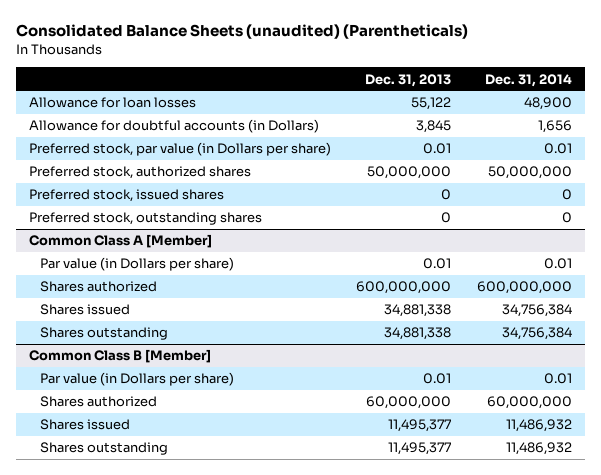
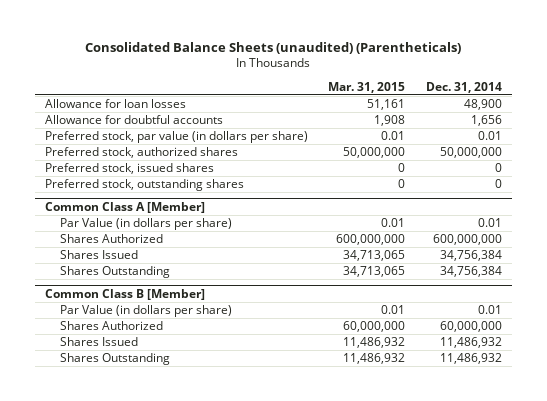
[365,73,452,87] Dec. 31, 2013 -> none
none -> [328,81,406,93] Mar. 31, 2015
[28,119,319,134] Allowance for doubtful accounts (in Dollars) -> [44,115,223,125] Allowance for doubtful accounts
[28,142,331,157] Preferred stock, par value (in Dollars per share) -> [44,131,308,144] Preferred stock, par value (in dollars per share)
[39,257,234,272] Par value (in Dollars per share) -> [59,218,232,231] Par Value (in dollars per share)
[39,281,157,293] Shares authorized -> [59,234,163,244] Shares Authorized
[39,304,130,316] Shares issued -> [59,250,138,260] Shares Issued
[39,327,168,341] Shares outstanding -> [59,266,170,279] Shares Outstanding
[39,372,234,387] Par value (in Dollars per share) -> [59,305,232,318] Par Value (in dollars per share)
[39,396,157,408] Shares authorized -> [59,321,163,331] Shares Authorized
[39,419,130,431] Shares issued -> [59,337,138,347] Shares Issued
[39,442,168,456] Shares outstanding -> [59,353,170,366] Shares Outstanding

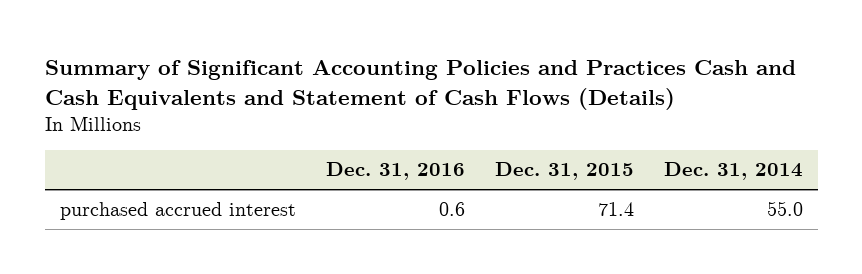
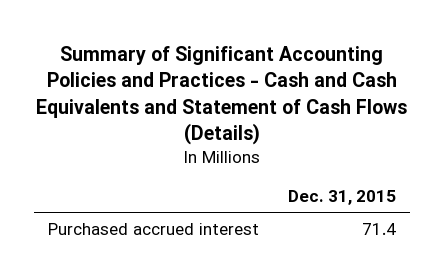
[44,59,796,110] Summary of Significant Accounting Policies and Practices Cash and Cash Equivalents and Statement of Cash Flows (Details) -> [36,45,408,146] Summary of Significant Accounting Policies and Practices - Cash and Cash Equivalents and Statement of Cash Flows (Details)
[325,162,465,181] Dec. 31, 2016 -> none
[663,162,803,181] Dec. 31, 2014 -> none
[59,202,296,221] purchased accrued interest -> [48,222,260,235] Purchased accrued interest

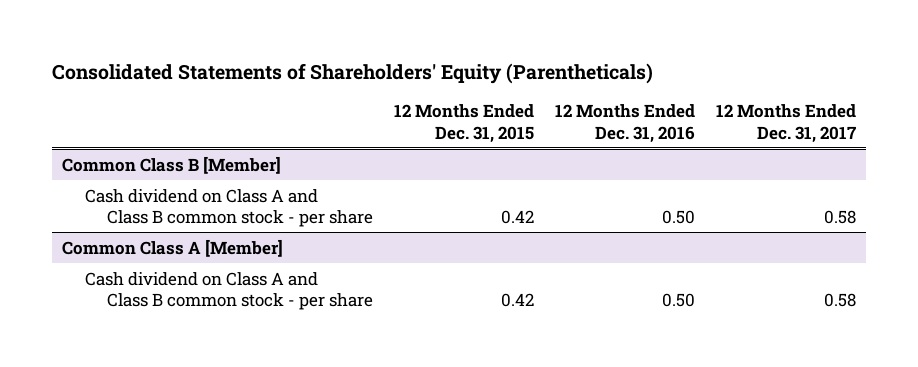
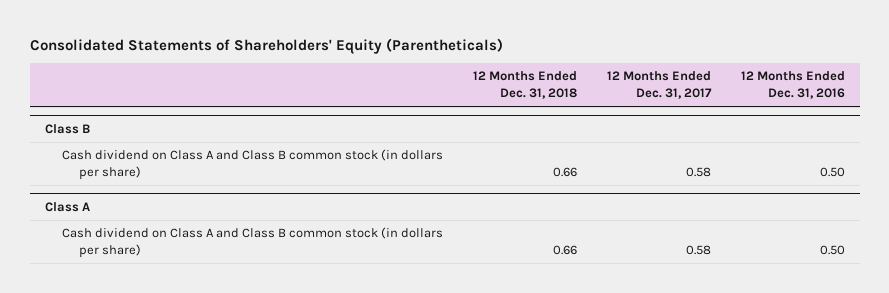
[393,104,534,143] 12 Months Ended Dec. 31, 2015 -> none
none -> [472,71,577,100] 12 Months Ended Dec. 31, 2018
[62,155,282,174] Common Class B [Member] -> [44,123,90,134] Class B
[84,188,374,227] Cash dividend on Class A and Class B common stock - per share -> [61,149,443,181] Cash dividend on Class A and Class B common stock (in dollars per share)
[62,238,284,257] Common Class A [Member] -> [44,201,90,212] Class A
[84,271,374,310] Cash dividend on Class A and Class B common stock - per share -> [61,227,443,259] Cash dividend on Class A and Class B common stock (in dollars per share)

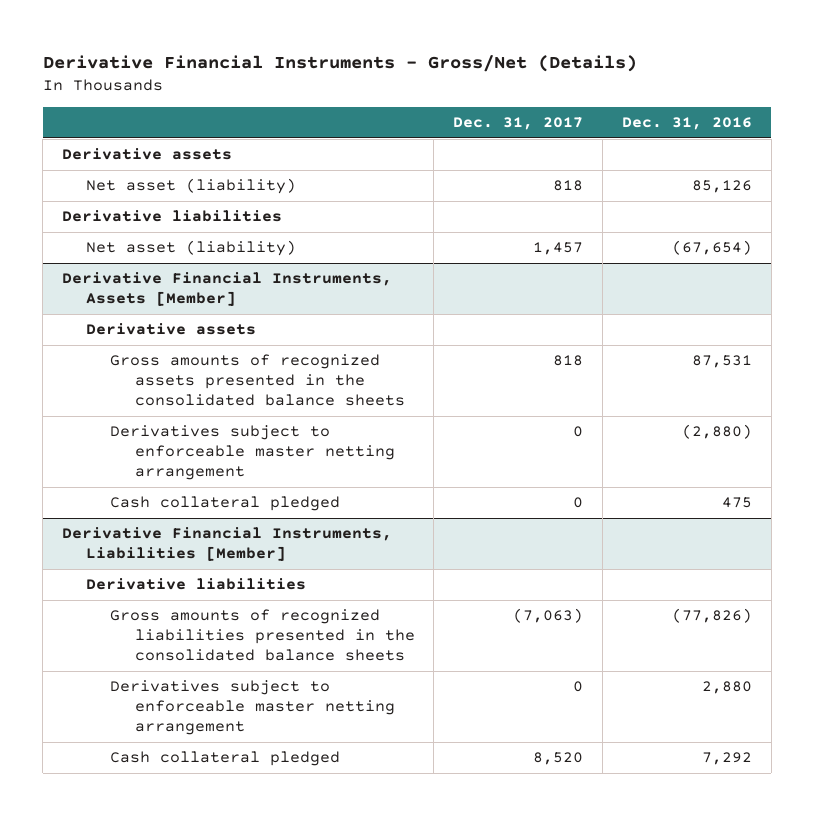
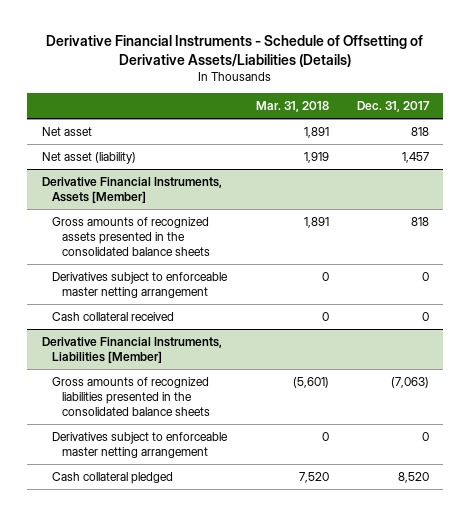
[42,55,637,73] Derivative Financial Instruments - Gross/Net (Details) -> [46,35,424,67] Derivative Financial Instruments - Schedule of Offsetting of Derivative Assets/Liabilities (Details)
[622,116,753,130] Dec. 31, 2016 -> none
none -> [255,101,329,113] Mar. 31, 2018
[62,148,233,161] Derivative assets -> none
[62,210,283,223] Derivative liabilities -> none
[86,178,297,195] Net asset (liability) -> [41,126,92,136] Net asset
[86,323,257,336] Derivative assets -> none
[110,496,341,512] Cash collateral pledged -> [52,311,175,321] Cash collateral received
[86,578,307,591] Derivative liabilities -> none

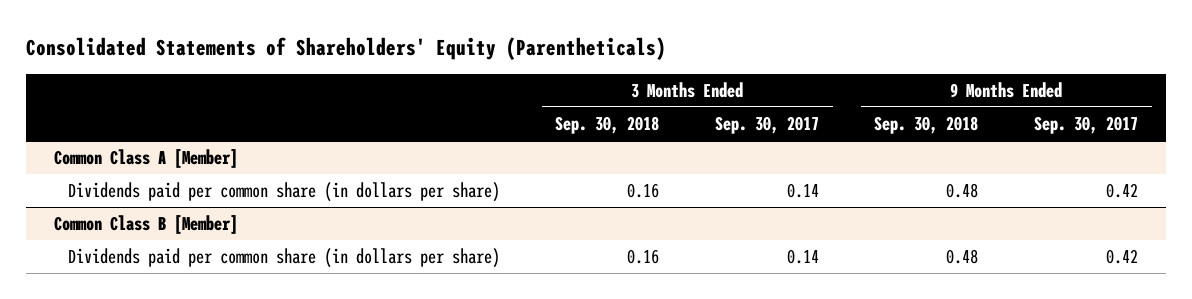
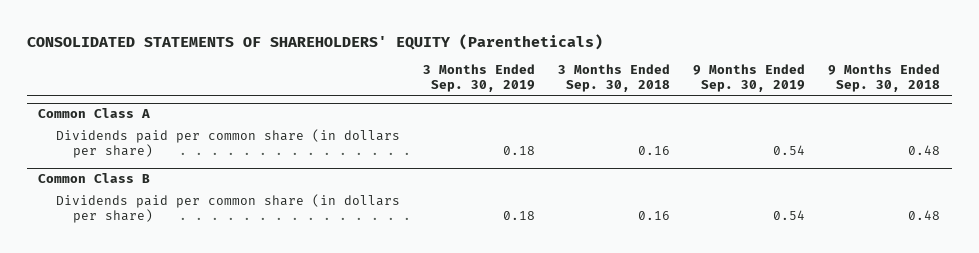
[26,37,667,61] Consolidated Statements of Shareholders' Equity (Parentheticals) -> [26,33,603,50] CONSOLIDATED STATEMENTS OF SHAREHOLDERS' EQUITY (Parentheticals)
[714,115,819,134] Sep. 30, 2017 -> none
[1033,115,1138,134] Sep. 30, 2017 -> none
none -> [422,64,535,93] 3 Months Ended Sep. 30, 2019
none -> [693,64,806,93] 9 Months Ended Sep. 30, 2019
[54,149,239,169] Common Class A [Member] -> [38,108,151,119] Common Class A
[54,215,239,235] Common Class B [Member] -> [38,173,151,184] Common Class B

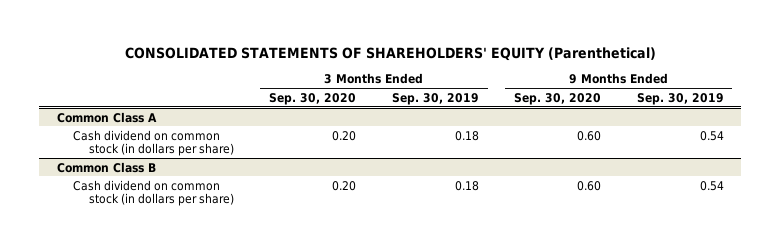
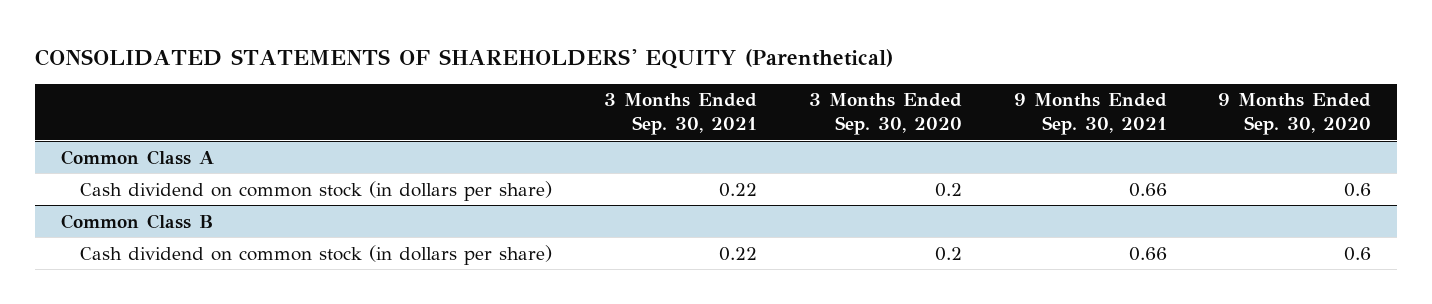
[391,92,479,105] Sep. 30, 2019 -> none
[636,92,724,105] Sep. 30, 2019 -> none
none -> [603,93,757,136] 3 Months Ended Sep. 30, 2021
none -> [1013,93,1167,136] 9 Months Ended Sep. 30, 2021
[332,130,357,141] 0.20 -> [934,182,962,197] 0.2
[577,130,602,141] 0.60 -> [1344,182,1372,197] 0.6
[332,180,357,191] 0.20 -> [934,246,962,261] 0.2
[577,180,602,191] 0.60 -> [1344,246,1372,261] 0.6

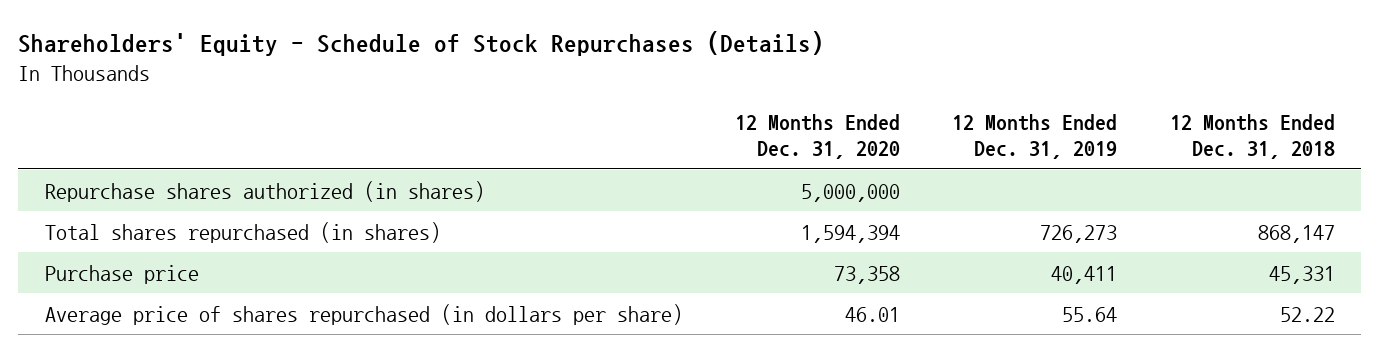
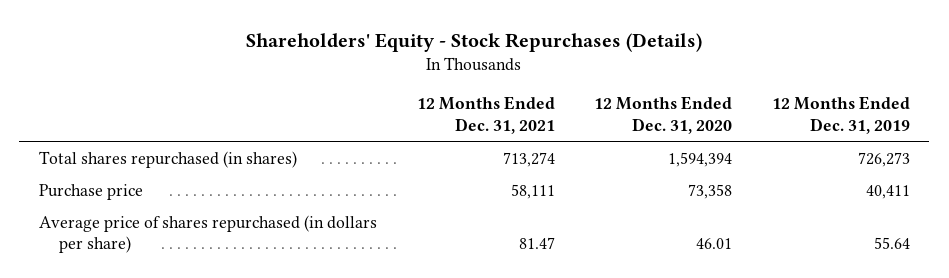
[18,31,825,57] Shareholders' Equity - Schedule of Stock Repurchases (Details) -> [246,32,703,52] Shareholders' Equity - Stock Repurchases (Details)
[1169,114,1335,160] 12 Months Ended Dec. 31, 2018 -> none
none -> [416,96,555,135] 12 Months Ended Dec. 31, 2021
[44,180,485,202] Repurchase shares authorized (in shares) -> none

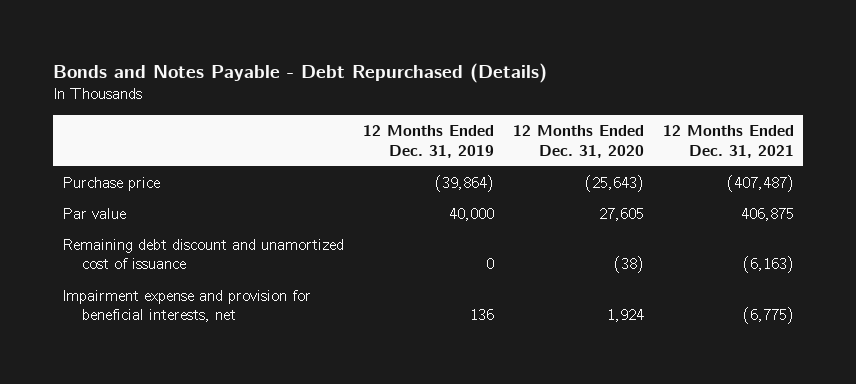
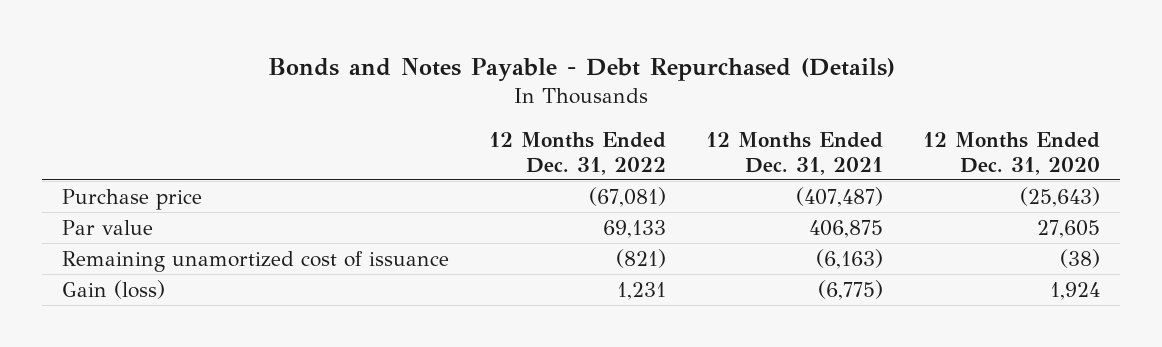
[363,125,495,158] 12 Months Ended Dec. 31, 2019 -> none
none -> [489,131,667,175] 12 Months Ended Dec. 31, 2022
[62,239,345,270] Remaining debt discount and unamortized cost of issuance -> [62,250,450,272] Remaining unamortized cost of issuance
[62,290,312,323] Impairment expense and provision for beneficial interests, net -> [62,279,166,299] Gain (loss)

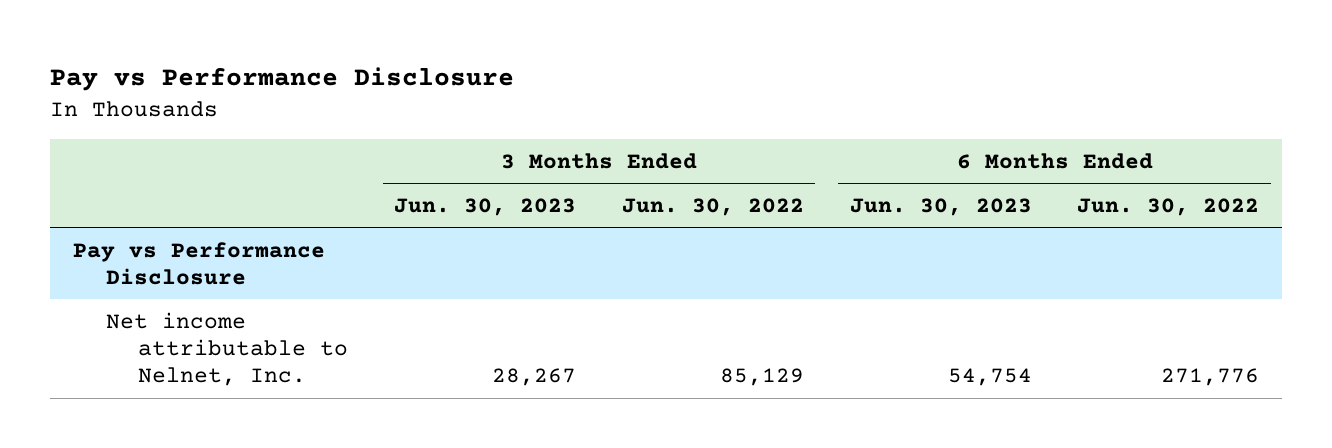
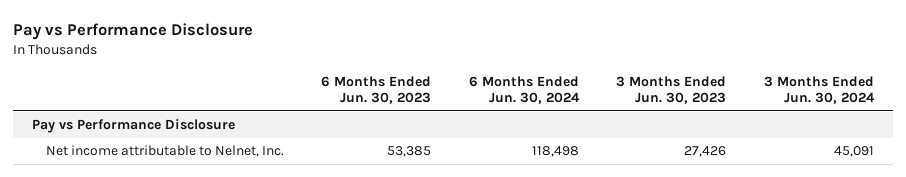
[621,197,804,216] Jun. 30, 2022 -> none
[1077,197,1260,216] Jun. 30, 2022 -> none
none -> [468,75,580,105] 6 Months Ended Jun. 30, 2024
none -> [763,75,875,105] 3 Months Ended Jun. 30, 2024
[492,368,577,387] 28,267 -> [684,146,727,158] 27,426
[947,368,1032,387] 54,754 -> [387,146,432,158] 53,385

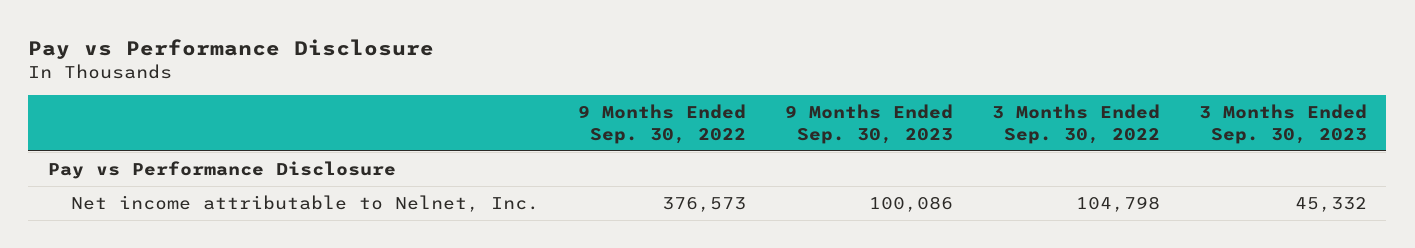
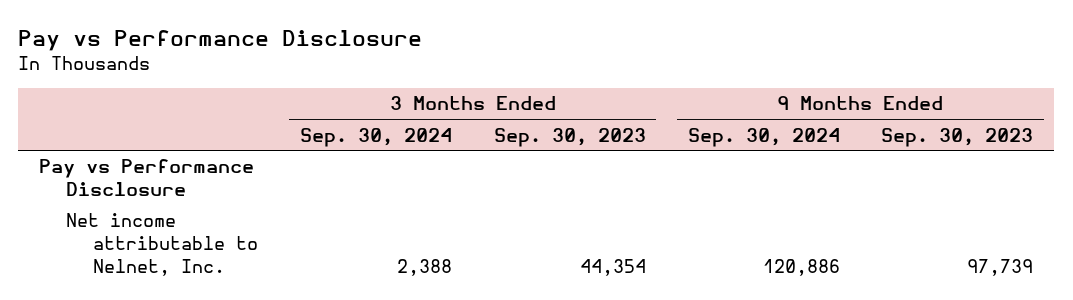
[578,103,747,145] 9 Months Ended Sep. 30, 2022 -> none
[992,103,1161,145] 3 Months Ended Sep. 30, 2022 -> none
none -> [299,127,452,147] Sep. 30, 2024
none -> [687,127,840,147] Sep. 30, 2024
[869,195,954,212] 100,086 -> [967,259,1034,277] 97,739
[1295,196,1368,212] 45,332 -> [579,259,646,277] 44,354

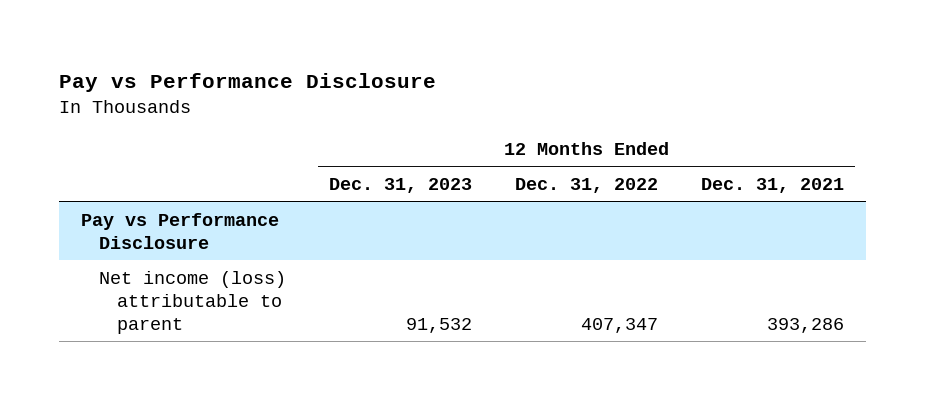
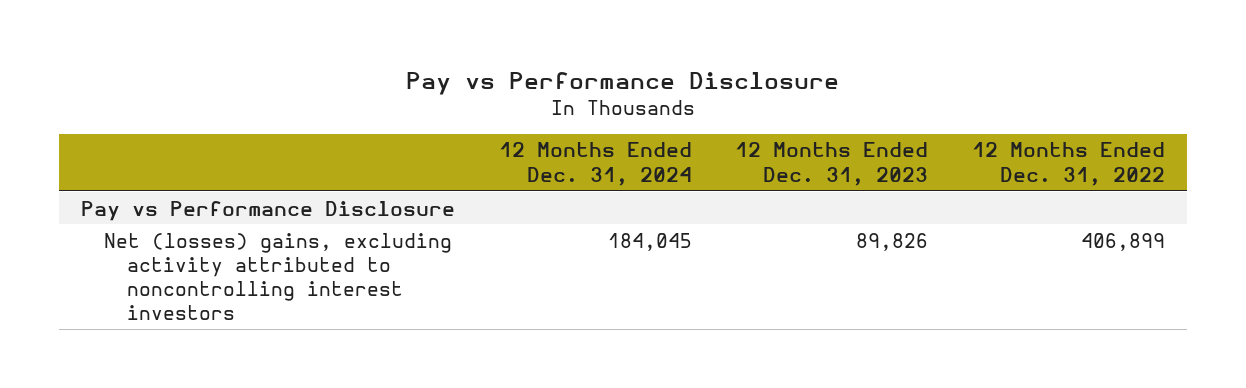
[701,177,845,193] Dec. 31, 2021 -> none
none -> [498,142,692,186] 12 Months Ended Dec. 31, 2024
[98,270,286,334] Net income (loss) attributable to parent -> [104,232,453,321] Net (losses) gains, excluding activity attributed to noncontrolling interest investors
[405,317,472,333] 91,532 -> [856,232,929,251] 89,826
[581,317,659,333] 407,347 -> [1081,232,1166,251] 406,899

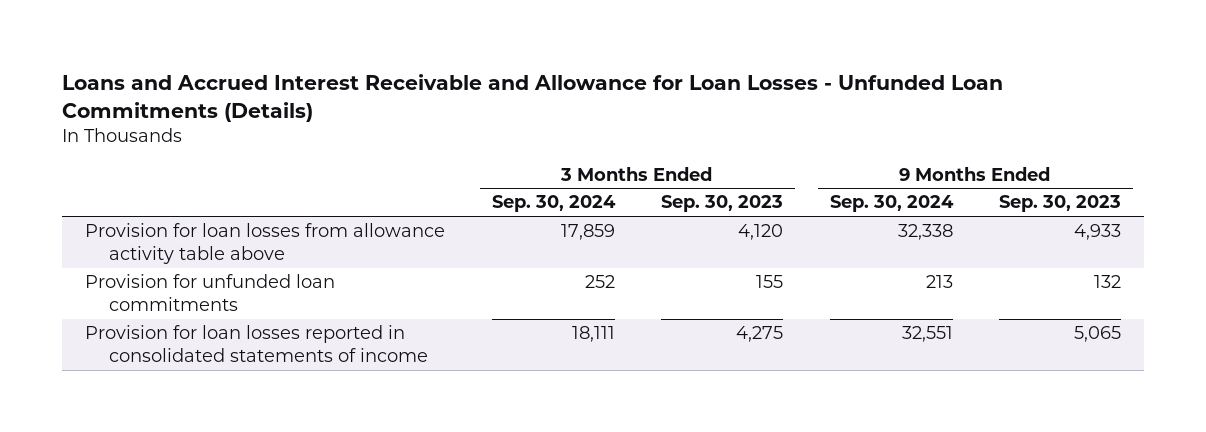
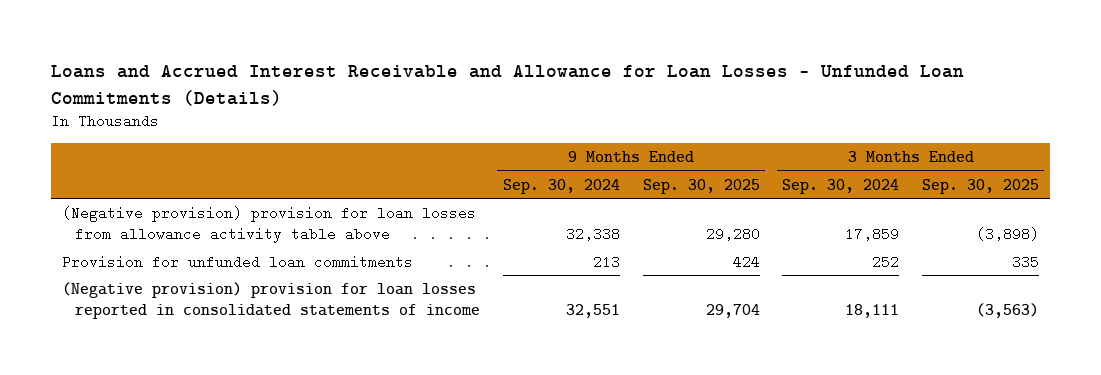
[661,195,784,213] Sep. 30, 2023 -> none
[998,195,1121,213] Sep. 30, 2023 -> none
none -> [642,178,760,194] Sep. 30, 2025
none -> [921,178,1039,194] Sep. 30, 2025
[85,223,446,265] Provision for loan losses from allowance activity table above -> [62,205,477,244] (Negative provision) provision for loan losses from allowance activity table above
[85,325,428,363] Provision for loan losses reported in consolidated statements of income -> [62,281,481,320] (Negative provision) provision for loan losses reported in consolidated statements of income

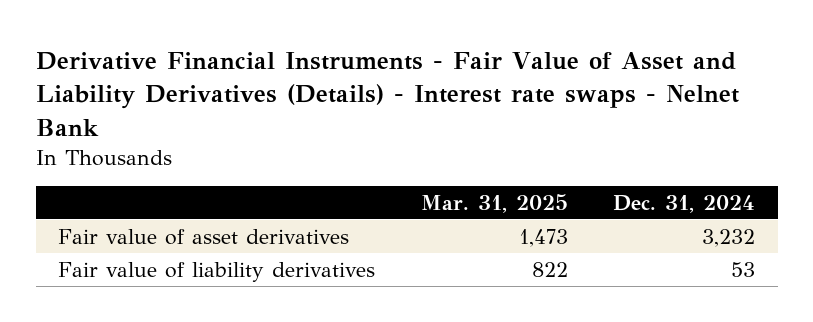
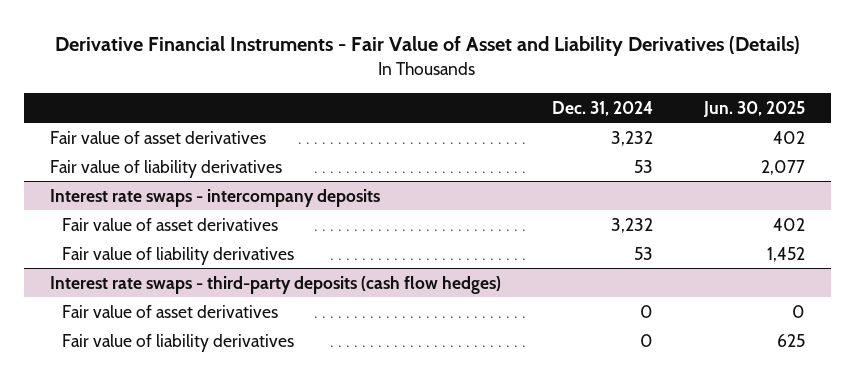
[35,52,739,136] Derivative Financial Instruments - Fair Value of Asset and Liability Derivatives (Details) - Interest rate swaps - Nelnet Bank -> [55,36,801,57] Derivative Financial Instruments - Fair Value of Asset and Liability Derivatives (Details)
[420,193,568,213] Mar. 31, 2025 -> none
none -> [702,100,805,117] Jun. 30, 2025
none -> [49,188,380,207] Interest rate swaps - intercompany deposits
none -> [62,217,279,231] Fair value of asset derivatives
none -> [62,246,295,265] Fair value of liability derivatives
none -> [49,275,501,294] Interest rate swaps - third-party deposits (cash flow hedges)
none -> [62,304,279,318] Fair value of asset derivatives
none -> [62,333,295,352] Fair value of liability derivatives

